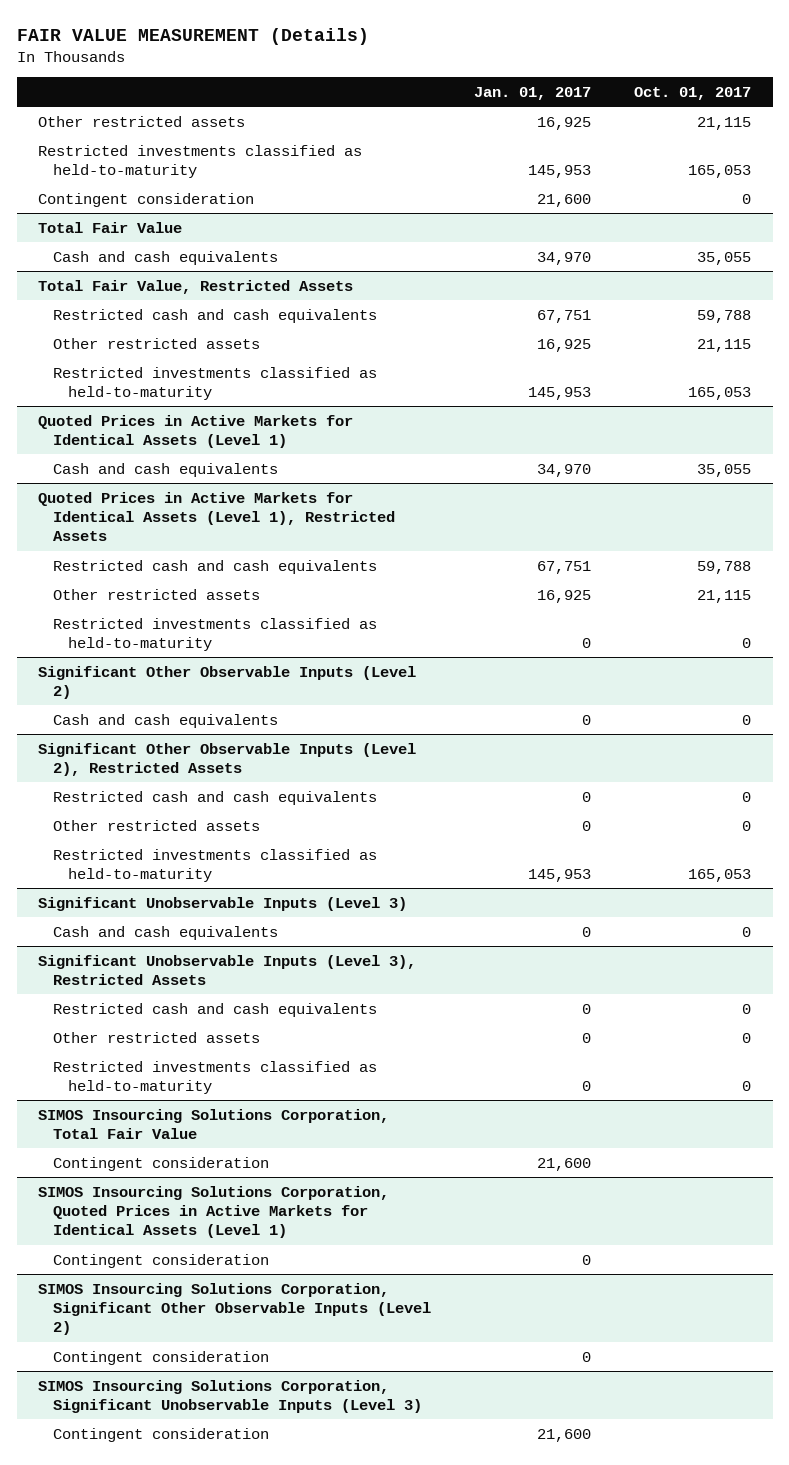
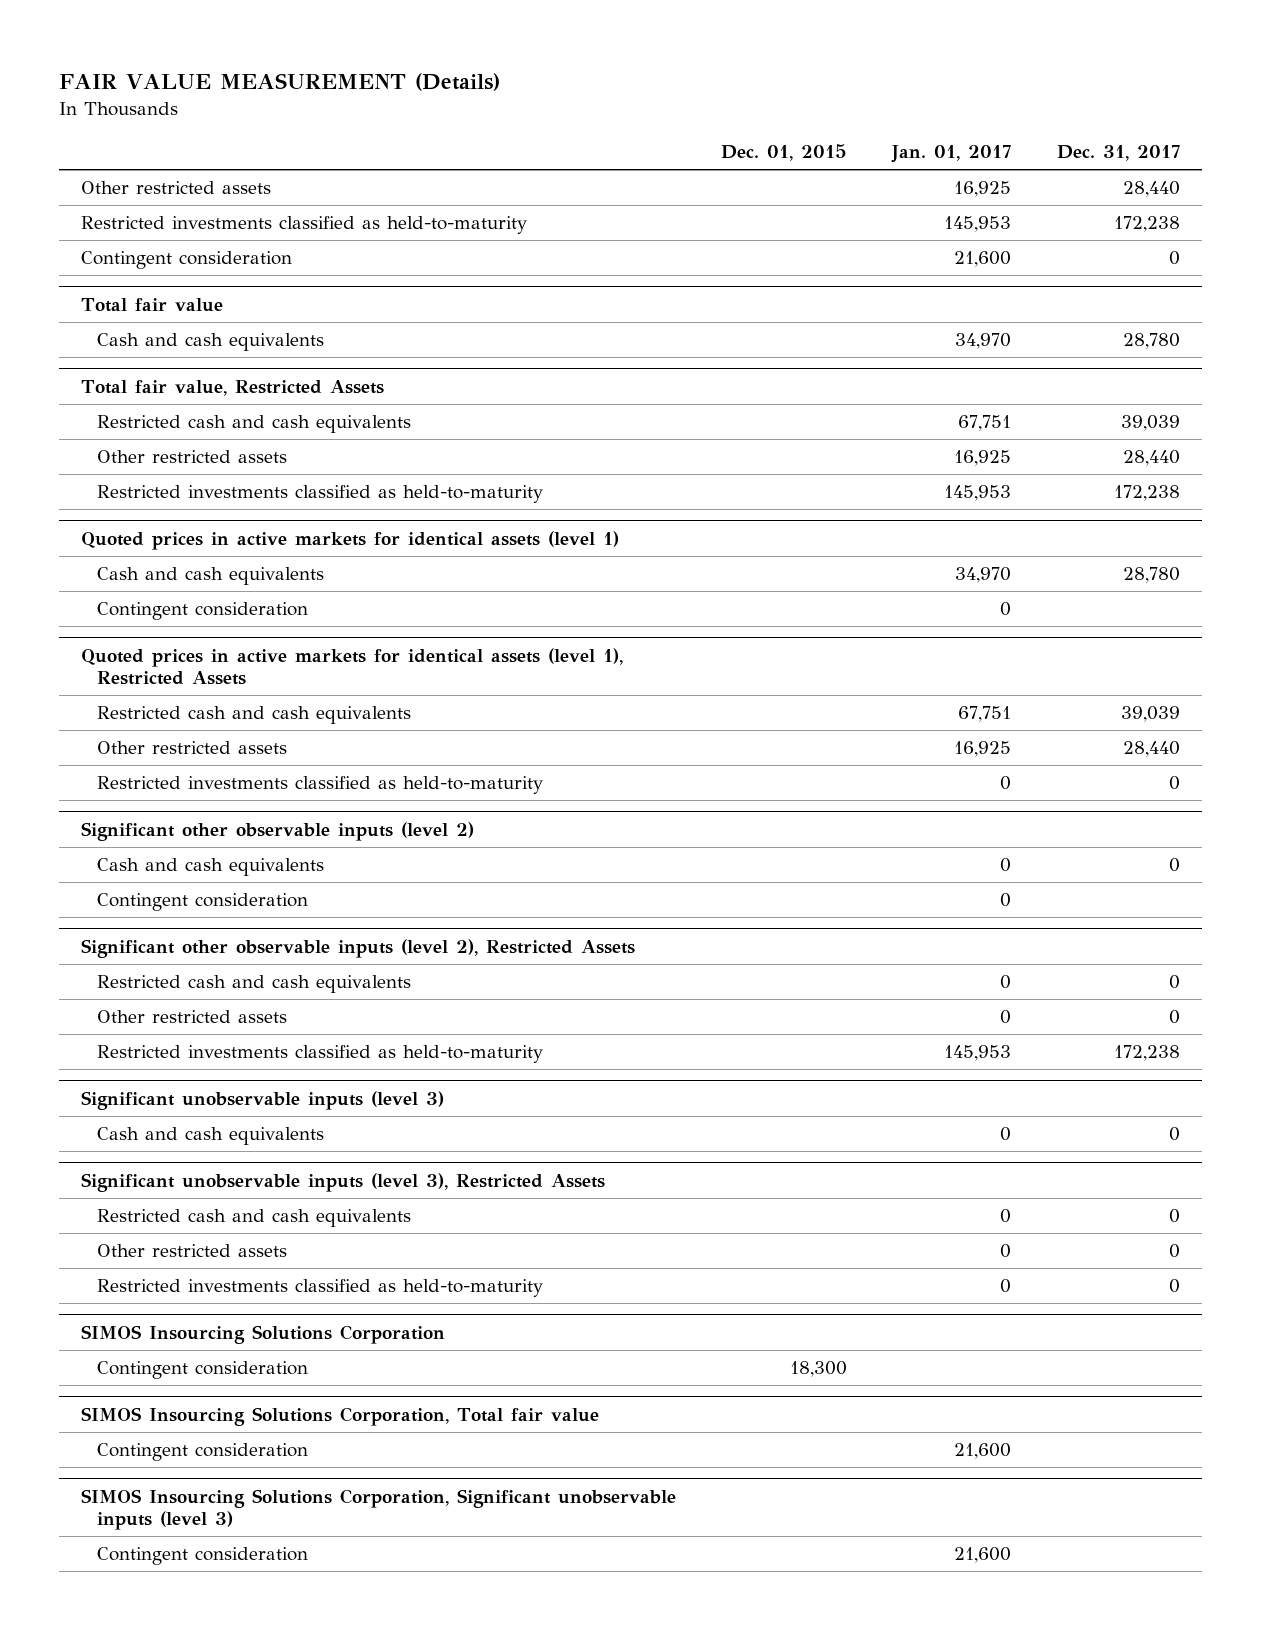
[634,86,752,100] Oct. 01, 2017 -> none
none -> [721,144,848,162] Dec. 01, 2015
none -> [1056,145,1180,162] Dec. 31, 2017
[38,221,183,233] Total Fair Value -> [81,297,224,312] Total fair value
[38,279,354,294] Total Fair Value, Restricted Assets -> [81,379,385,396] Total fair value, Restricted Assets
[38,414,354,448] Quoted Prices in Active Markets for Identical Assets (Level 1) -> [81,530,620,550] Quoted prices in active markets for identical assets (level 1)
none -> [97,602,309,621] Contingent consideration
[38,491,396,542] Quoted Prices in Active Markets for Identical Assets (Level 1), Restricted Assets -> [81,647,624,686] Quoted prices in active markets for identical assets (level 1), Restricted Assets
[38,665,417,699] Significant Other Observable Inputs (Level 2) -> [81,821,475,841] Significant other observable inputs (level 2)
none -> [97,893,309,912] Contingent consideration
[38,742,417,776] Significant Other Observable Inputs (Level 2), Restricted Assets -> [81,938,636,958] Significant other observable inputs (level 2), Restricted Assets
[38,896,408,911] Significant Unobservable Inputs (Level 3) -> [81,1090,445,1110] Significant unobservable inputs (level 3)
[38,954,417,985] Significant Unobservable Inputs (Level 3), Restricted Assets -> [81,1172,606,1192] Significant unobservable inputs (level 3), Restricted Assets
none -> [81,1324,446,1344] SIMOS Insourcing Solutions Corporation
none -> [97,1361,309,1380] Contingent consideration
[38,1108,390,1139] SIMOS Insourcing Solutions Corporation, Total Fair Value -> [81,1406,600,1426] SIMOS Insourcing Solutions Corporation, Total fair value
[38,1185,390,1239] SIMOS Insourcing Solutions Corporation, Quoted Prices in Active Markets for Identical Assets (Level 1) -> none
[53,1253,270,1268] Contingent consideration -> none
[38,1282,432,1336] SIMOS Insourcing Solutions Corporation, Significant Other Observable Inputs (Level 2) -> none
[53,1350,270,1365] Contingent consideration -> none
[38,1379,423,1413] SIMOS Insourcing Solutions Corporation, Significant Unobservable Inputs (Level 3) -> [81,1488,677,1531] SIMOS Insourcing Solutions Corporation, Significant unobservable inputs (level 3)

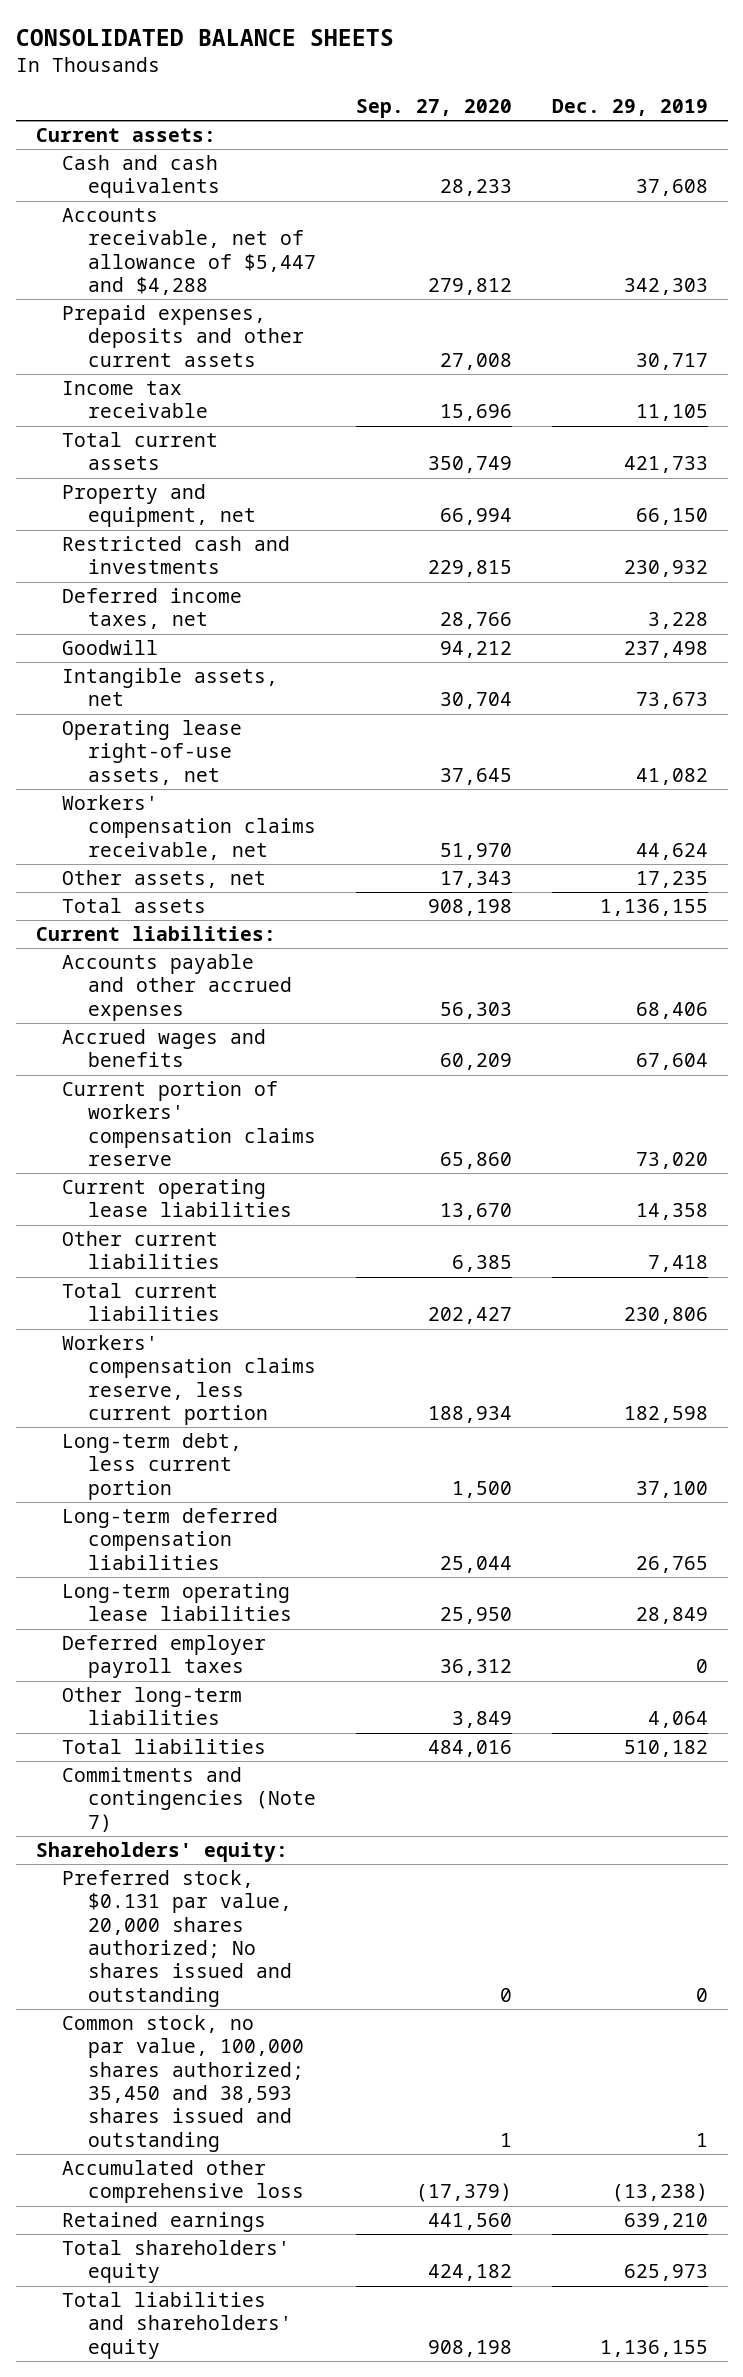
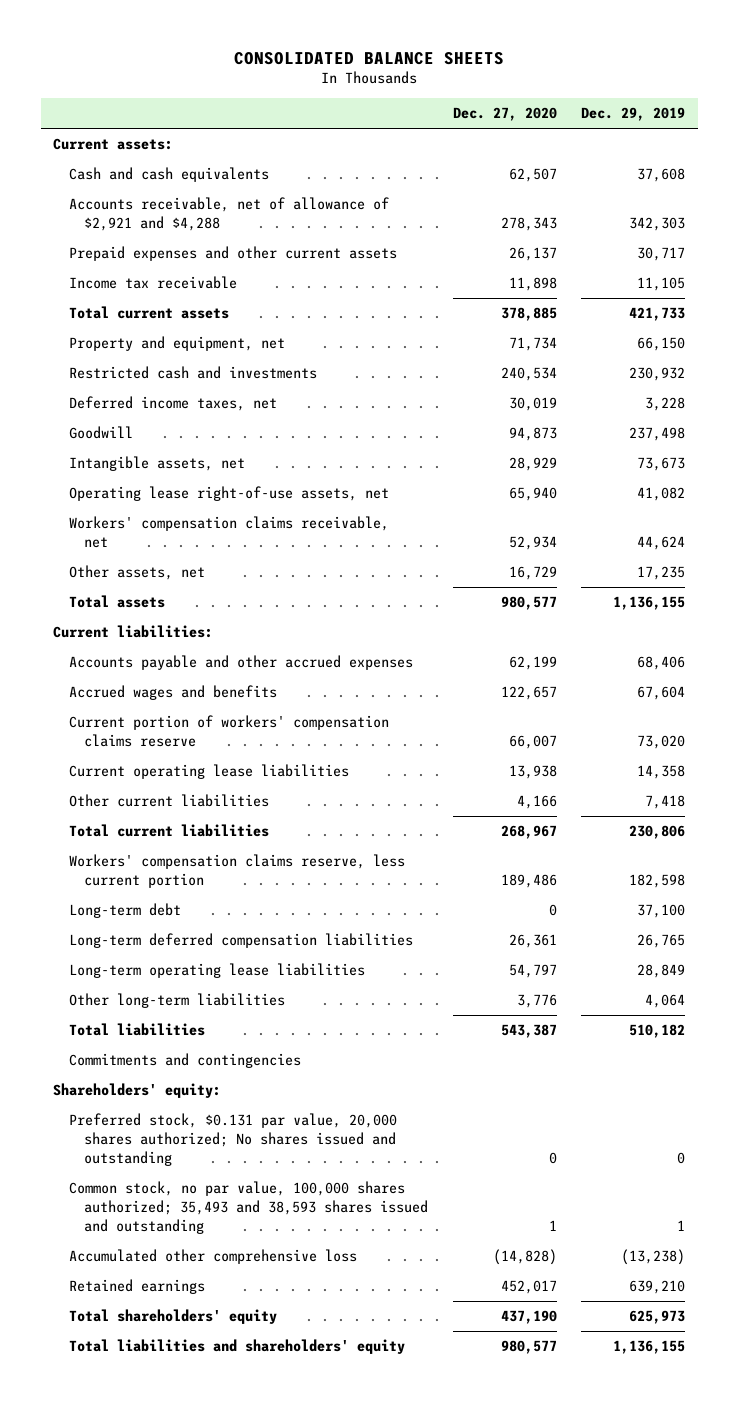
[355,98,512,118] Sep. 27, 2020 -> none
none -> [452,107,557,122] Dec. 27, 2020
[61,208,316,296] Accounts receivable, net of allowance of $5,447 and $4,288 -> [68,197,389,232] Accounts receivable, net of allowance of $2,921 and $4,288
[61,305,304,367] Prepaid expenses, deposits and other current assets -> [68,246,397,262] Prepaid expenses and other current assets
[61,1433,242,1500] Long-term debt, less current portion -> [68,903,181,919] Long-term debt
[61,1635,266,1679] Deferred employer payroll taxes -> none
[61,1767,316,1832] Commitments and contingencies (Note 7) -> [68,1053,301,1069] Commitments and contingencies
[61,2015,304,2152] Common stock, no par value, 100,000 shares authorized; 35,450 and 38,593 shares issued and outstanding -> [68,1181,429,1235] Common stock, no par value, 100,000 shares authorized; 35,493 and 38,593 shares issued and outstanding

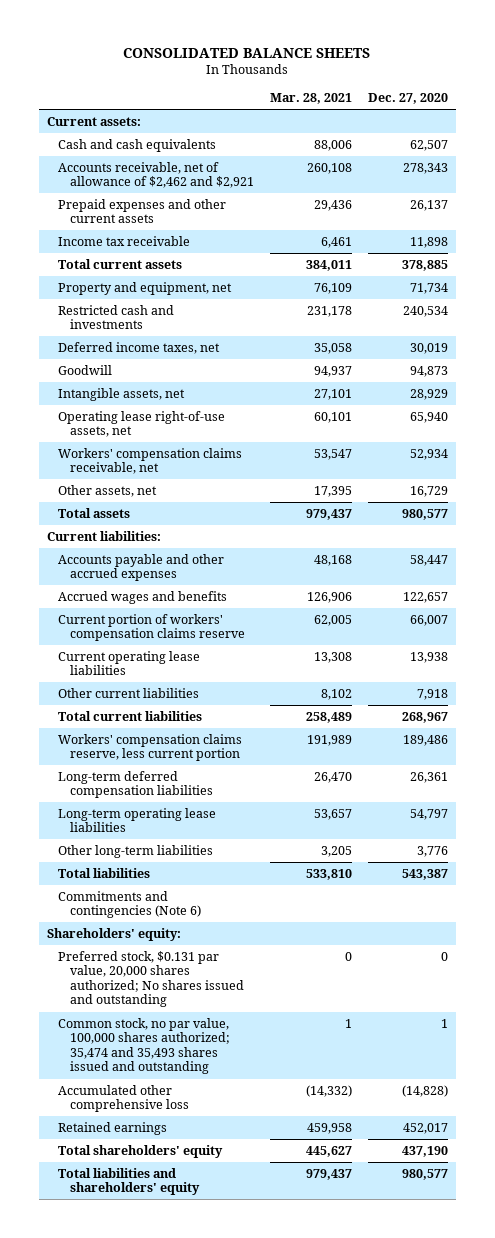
[581,107,686,122] Dec. 29, 2019 -> none
none -> [270,93,353,105] Mar. 28, 2021
[68,197,389,232] Accounts receivable, net of allowance of $2,921 and $4,288 -> [58,161,255,189] Accounts receivable, net of allowance of $2,462 and $2,921
[508,656,557,671] 62,199 -> [410,554,449,566] 58,447
[516,795,557,810] 4,166 -> [417,688,449,700] 7,918
[68,903,181,919] Long-term debt -> none
[68,1053,301,1069] Commitments and contingencies -> [58,890,202,919] Commitments and contingencies (Note 6)
[68,1181,429,1235] Common stock, no par value, 100,000 shares authorized; 35,493 and 38,593 shares issued and outstanding -> [58,1017,231,1075] Common stock, no par value, 100,000 shares authorized; 35,474 and 35,493 shares issued and outstanding

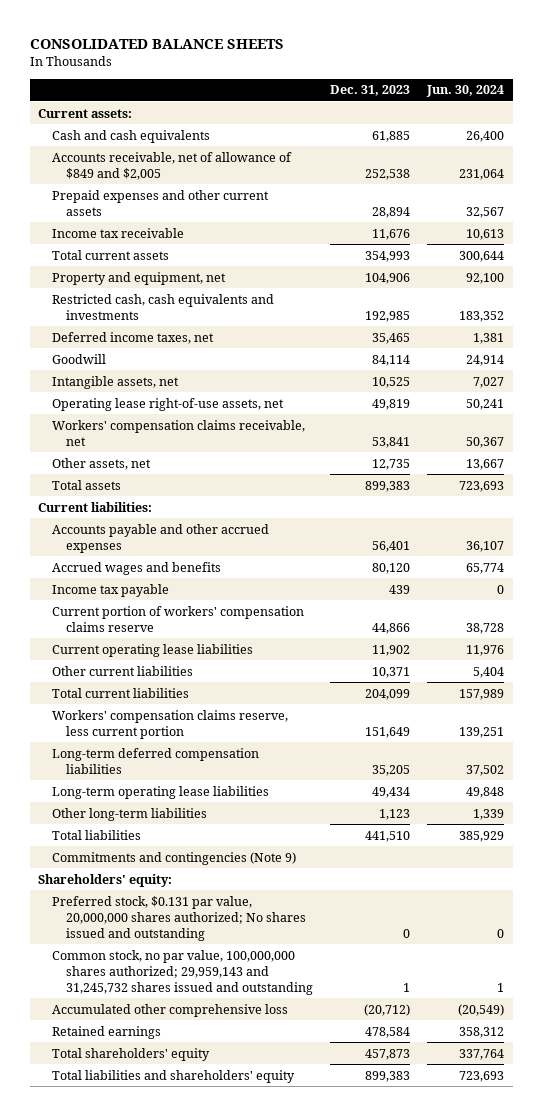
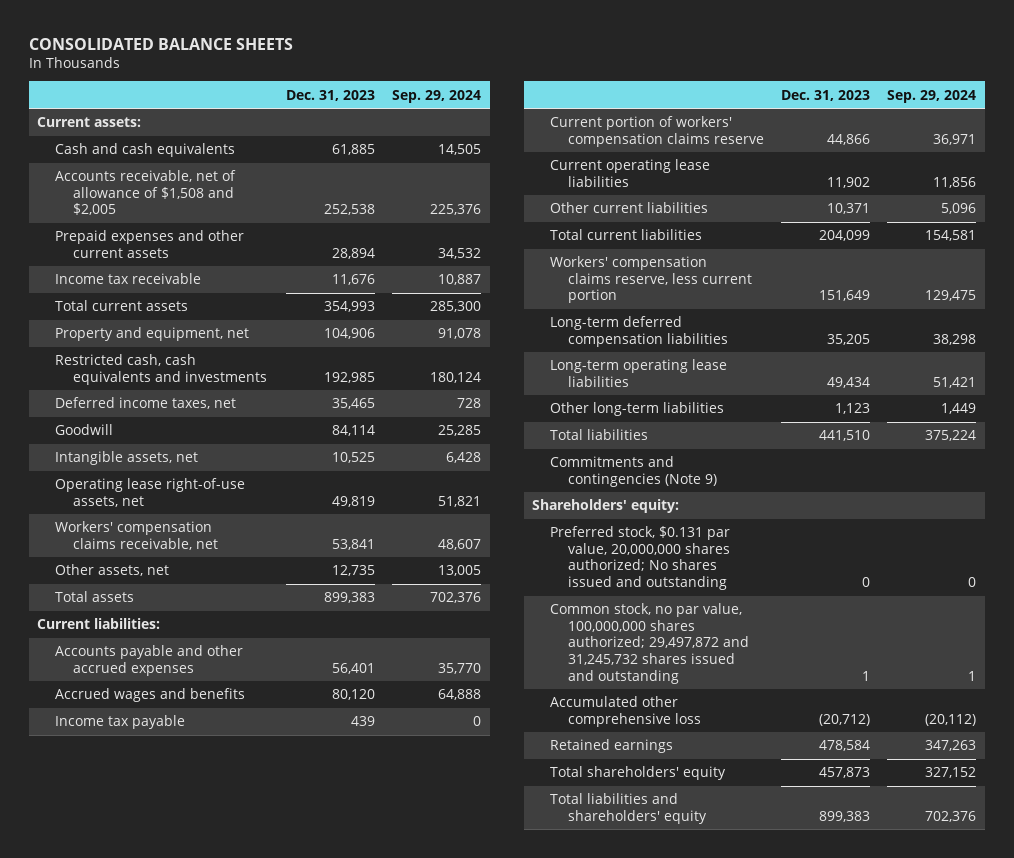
[426,85,505,98] Jun. 30, 2024 -> none
none -> [392,89,482,103] Sep. 29, 2024
[51,151,292,180] Accounts receivable, net of allowance of $849 and $2,005 -> [55,170,237,216] Accounts receivable, net of allowance of $1,508 and $2,005
[51,949,313,995] Common stock, no par value, 100,000,000 shares authorized; 29,959,143 and 31,245,732 shares issued and outstanding -> [550,603,749,684] Common stock, no par value, 100,000,000 shares authorized; 29,497,872 and 31,245,732 shares issued and outstanding

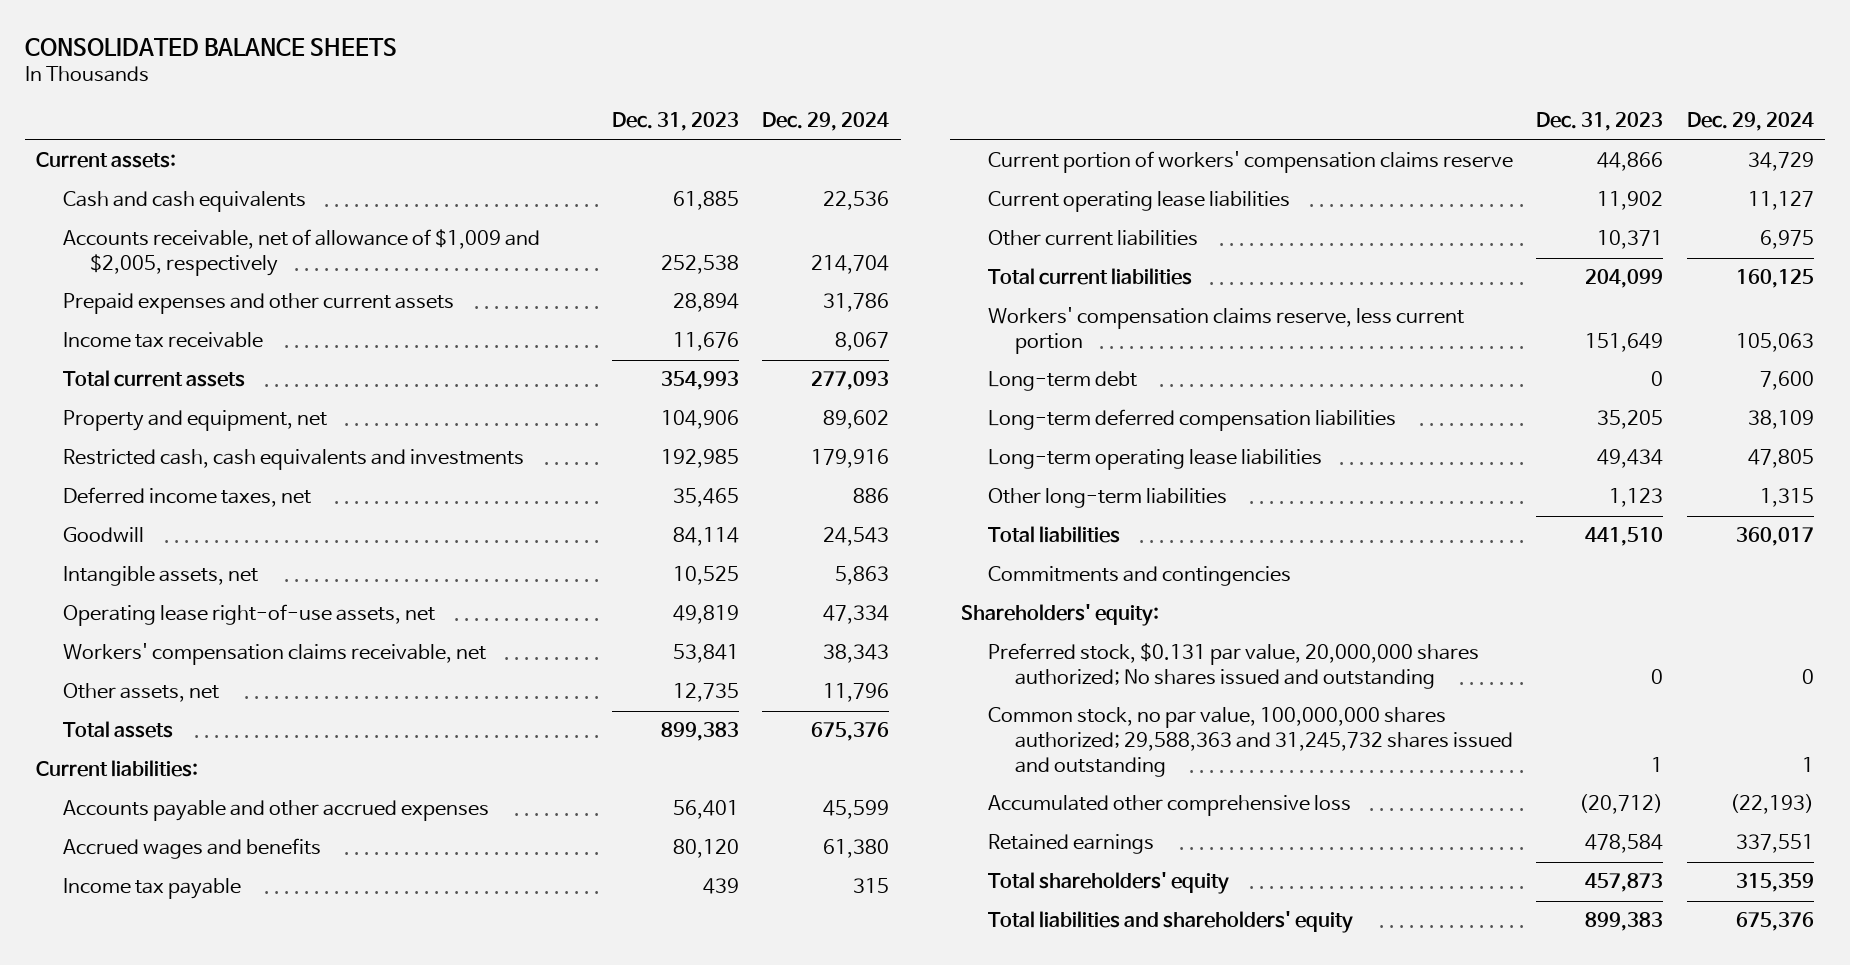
[392,89,482,103] Sep. 29, 2024 -> none
none -> [762,112,890,132] Dec. 29, 2024
[55,170,237,216] Accounts receivable, net of allowance of $1,508 and $2,005 -> [63,229,541,277] Accounts receivable, net of allowance of $1,009 and $2,005, respectively
none -> [987,371,1137,392] Long-term debt
[550,456,717,487] Commitments and contingencies (Note 9) -> [987,566,1291,587] Commitments and contingencies
[550,603,749,684] Common stock, no par value, 100,000,000 shares authorized; 29,497,872 and 31,245,732 shares issued and outstanding -> [987,707,1513,777] Common stock, no par value, 100,000,000 shares authorized; 29,588,363 and 31,245,732 shares issued and outstanding

